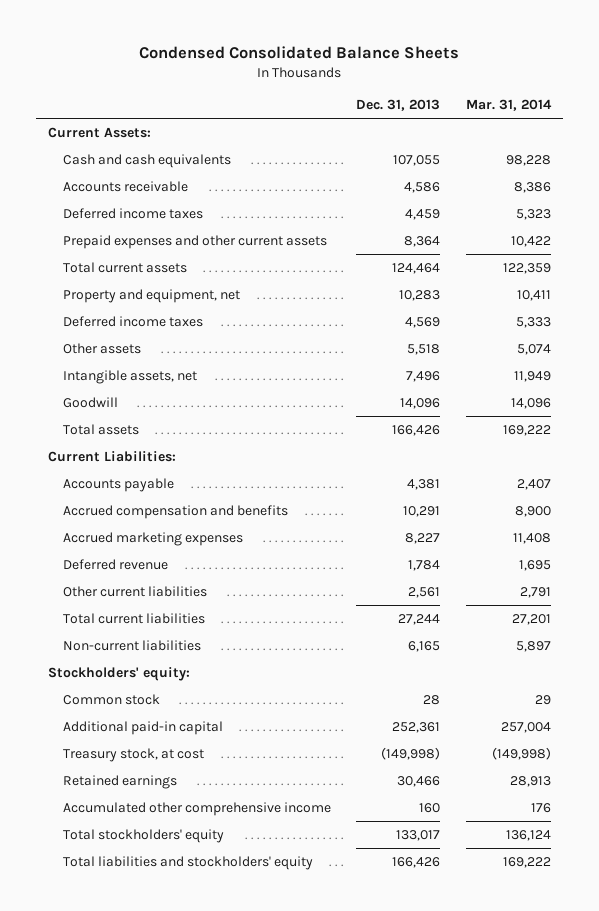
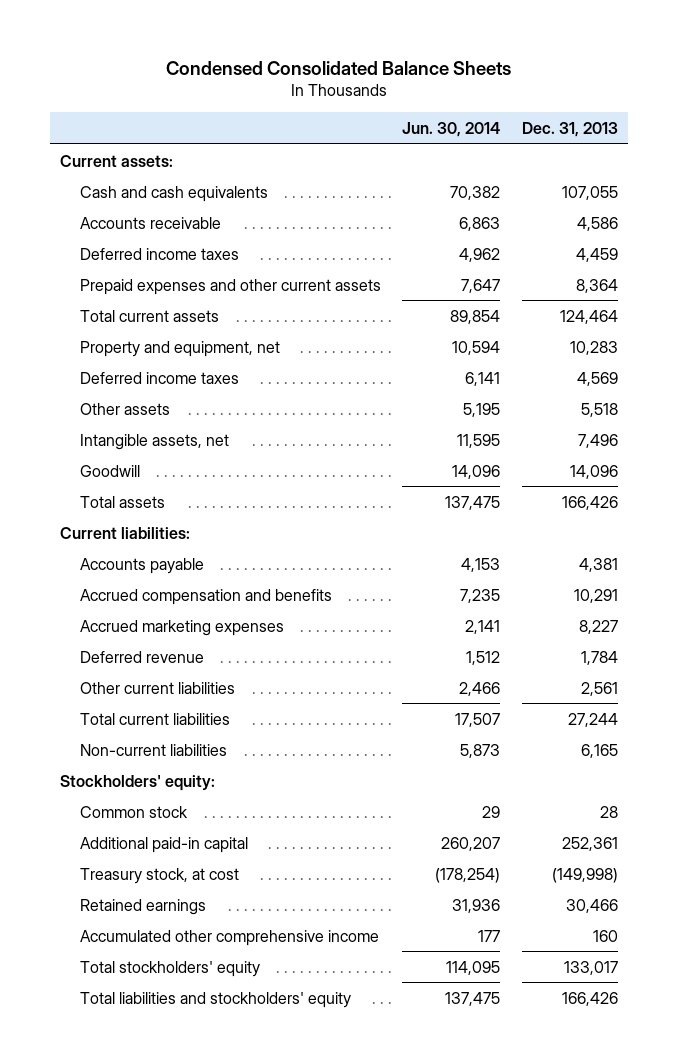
[465,99,552,112] Mar. 31, 2014 -> none
none -> [402,121,501,137] Jun. 30, 2014
[48,126,152,138] Current Assets: -> [60,154,174,167] Current assets:
[48,450,177,462] Current Liabilities: -> [60,526,191,539] Current liabilities:

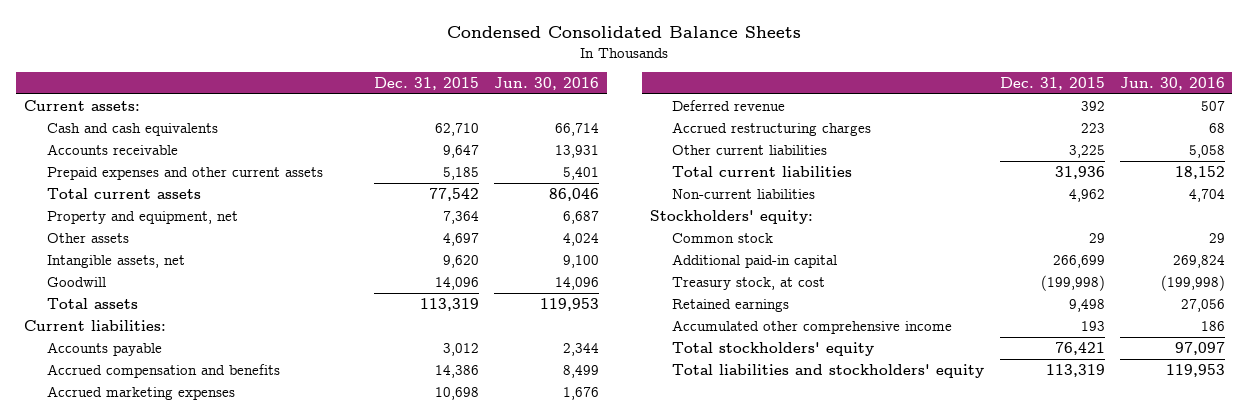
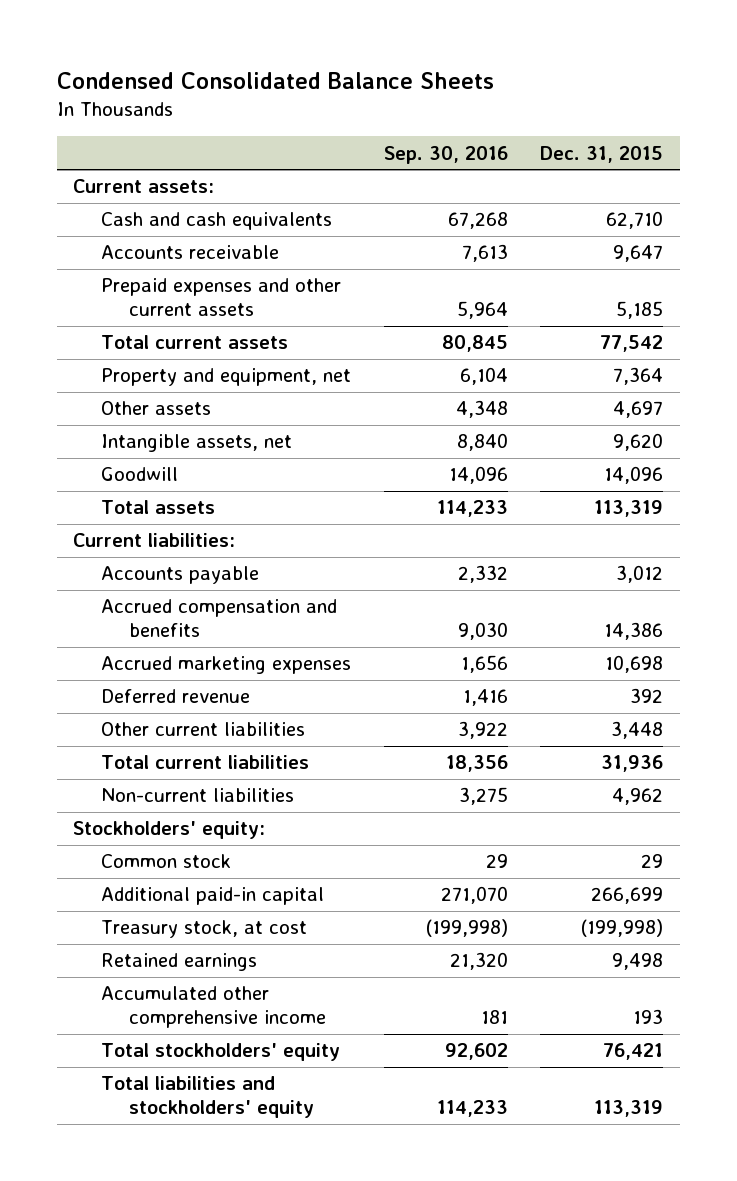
[493,76,599,90] Jun. 30, 2016 -> none
none -> [383,145,508,164] Sep. 30, 2016
[672,121,872,136] Accrued restructuring charges -> none
[1068,144,1105,158] 3,225 -> [611,721,664,740] 3,448

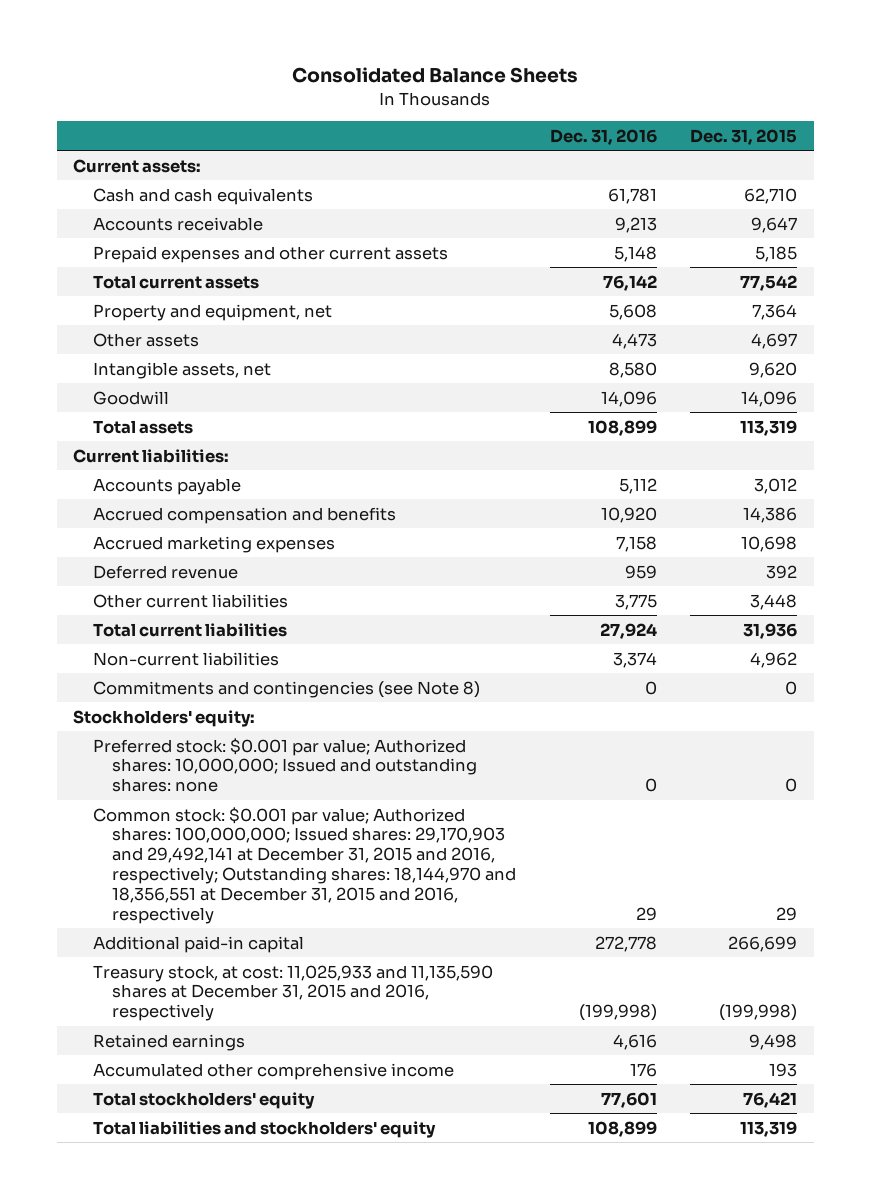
[57,71,495,89] Condensed Consolidated Balance Sheets -> [292,67,579,84] Consolidated Balance Sheets
[383,145,508,164] Sep. 30, 2016 -> none
none -> [549,128,657,145] Dec. 31, 2016
none -> [92,680,480,698] Commitments and contingencies (see Note 8)
none -> [92,737,477,793] Preferred stock: $0.001 par value; Authorized shares: 10,000,000; Issued and outstanding shares: none
[101,854,232,869] Common stock -> [92,806,516,924] Common stock: $0.001 par value; Authorized shares: 100,000,000; Issued shares: 29,170,903 and 29,492,141 at December 31, 2015 and 2016, respectively; Outstanding shares: 18,144,970 and 18,356,551 at December 31, 2015 and 2016, respectively
[101,920,308,939] Treasury stock, at cost -> [92,964,493,1022] Treasury stock, at cost: 11,025,933 and 11,135,590 shares at December 31, 2015 and 2016, respectively

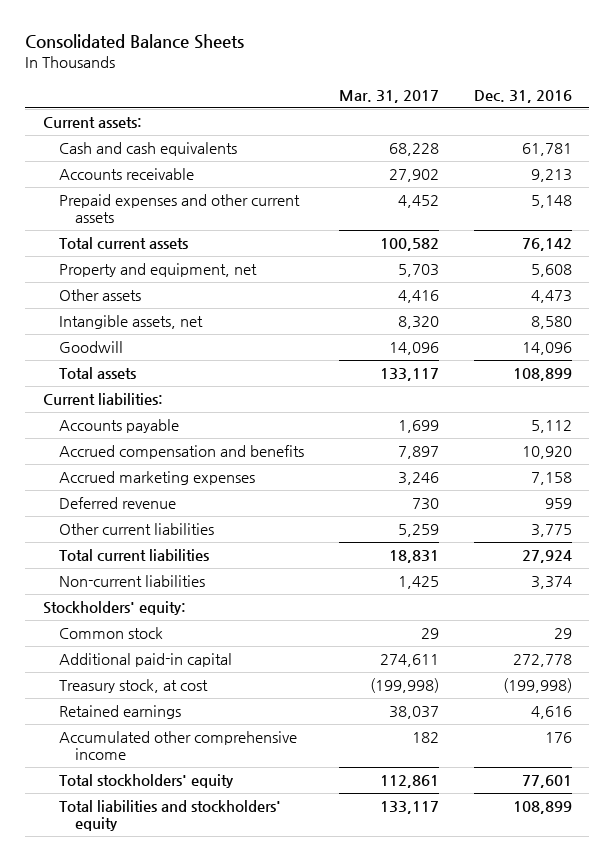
[690,128,798,145] Dec. 31, 2015 -> none
none -> [338,89,439,103] Mar. 31, 2017
[92,680,480,698] Commitments and contingencies (see Note 8) -> none
[92,737,477,793] Preferred stock: $0.001 par value; Authorized shares: 10,000,000; Issued and outstanding shares: none -> none
[92,806,516,924] Common stock: $0.001 par value; Authorized shares: 100,000,000; Issued shares: 29,170,903 and 29,492,141 at December 31, 2015 and 2016, respectively; Outstanding shares: 18,144,970 and 18,356,551 at December 31, 2015 and 2016, respectively -> [58,627,163,640] Common stock
[92,964,493,1022] Treasury stock, at cost: 11,025,933 and 11,135,590 shares at December 31, 2015 and 2016, respectively -> [58,679,208,694] Treasury stock, at cost

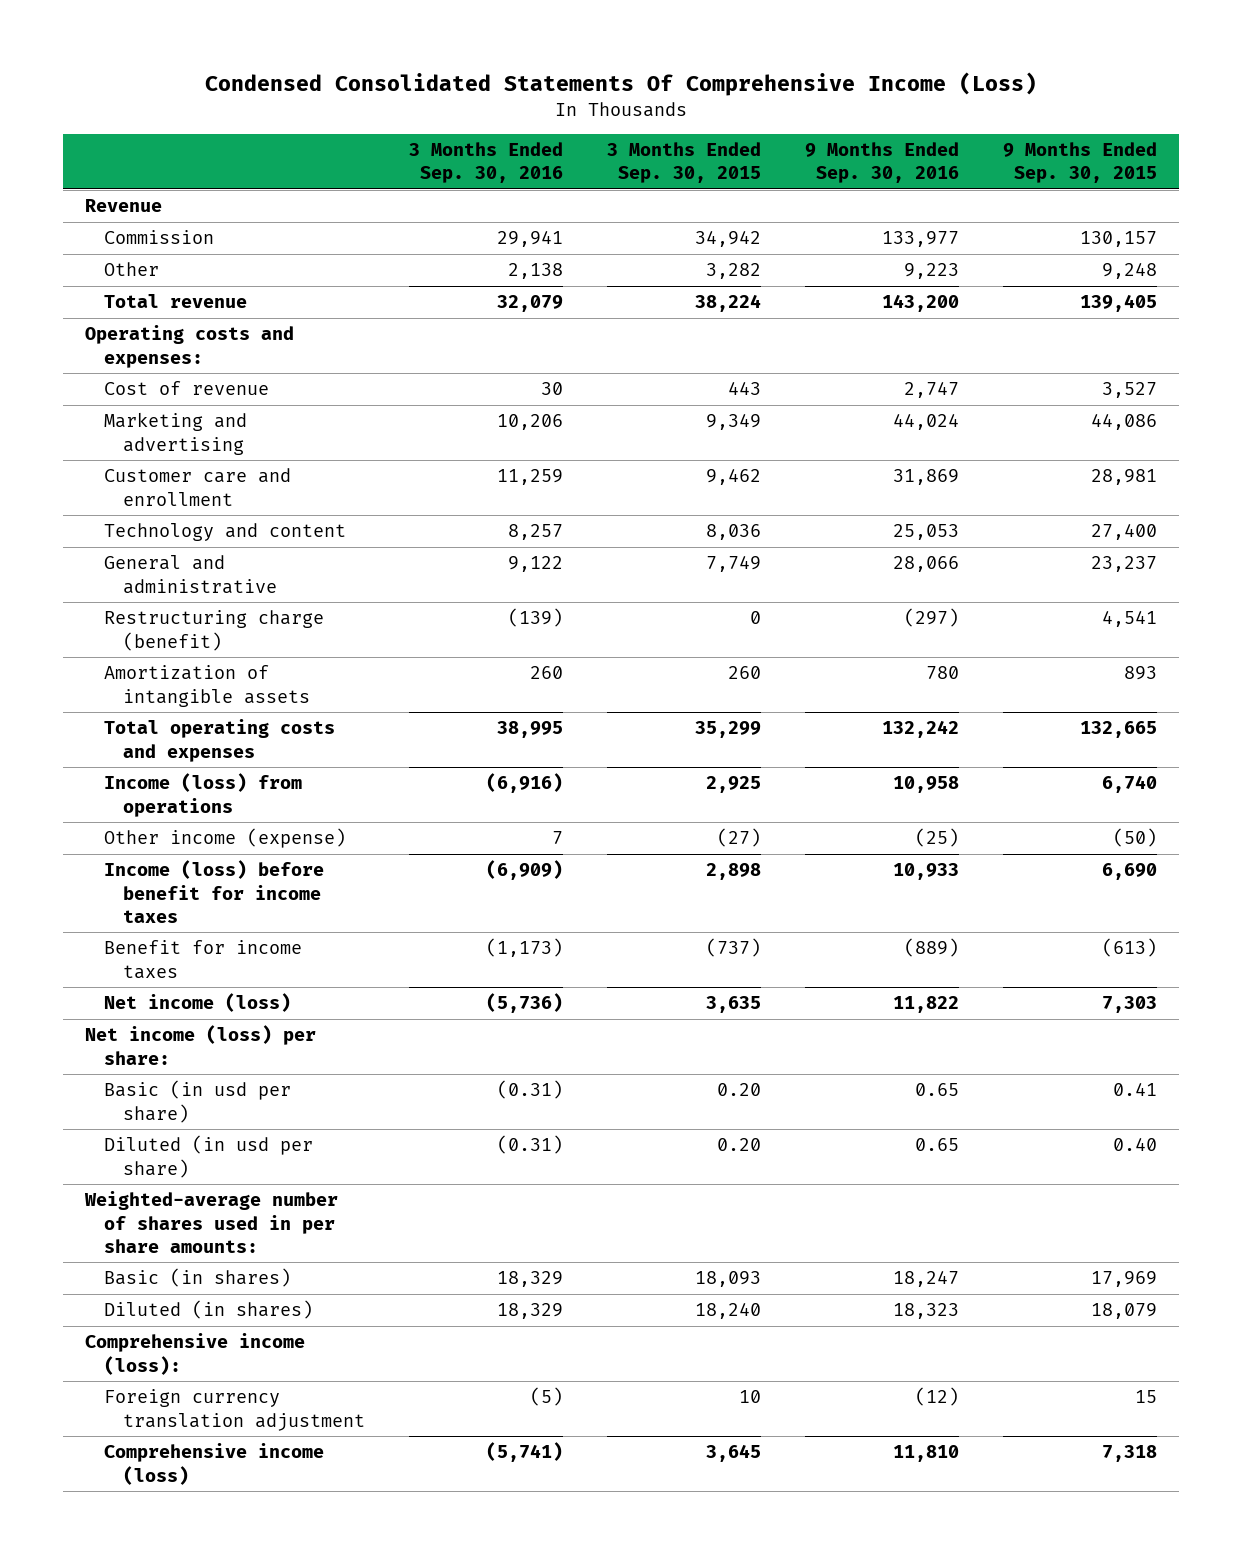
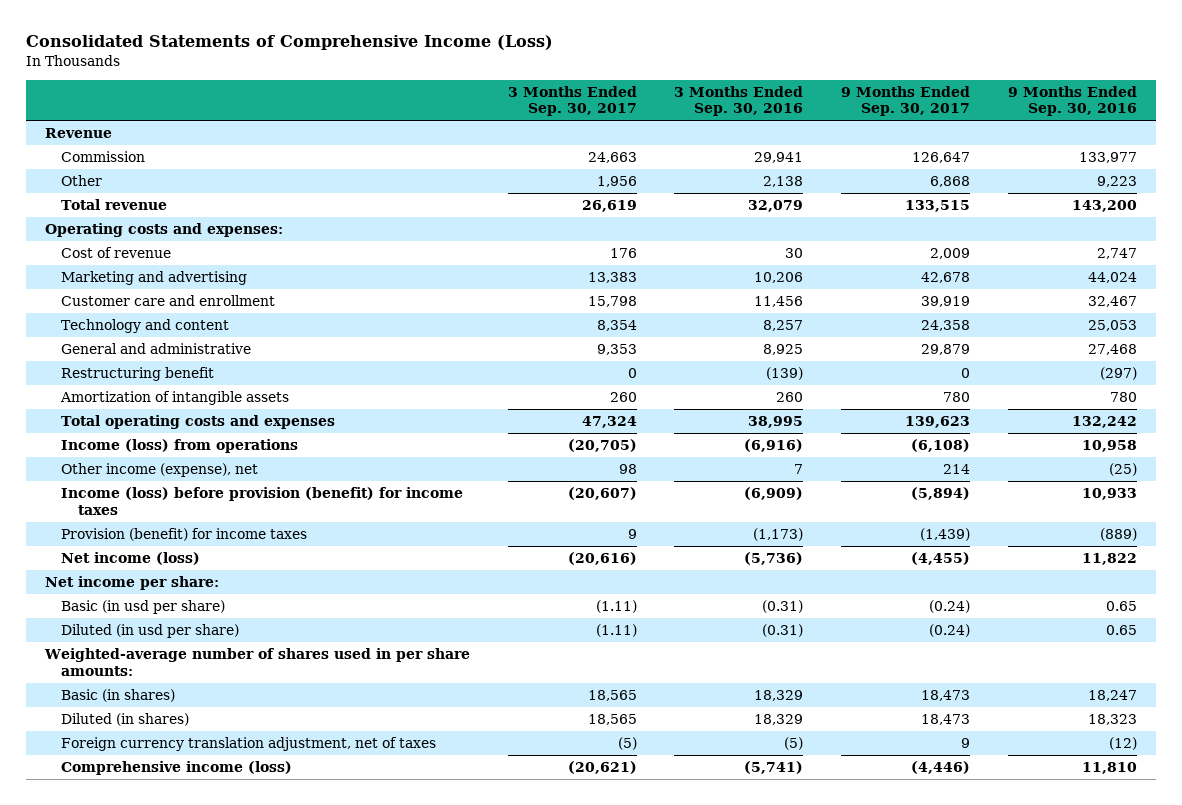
[204,72,1037,97] Condensed Consolidated Statements Of Comprehensive Income (Loss) -> [25,35,553,51] Consolidated Statements of Comprehensive Income (Loss)
[606,141,761,184] 3 Months Ended Sep. 30, 2015 -> none
[1002,141,1157,184] 9 Months Ended Sep. 30, 2015 -> none
none -> [507,85,637,117] 3 Months Ended Sep. 30, 2017
none -> [841,85,971,117] 9 Months Ended Sep. 30, 2017
[496,469,563,486] 11,259 -> [754,296,804,308] 11,456
[892,469,959,486] 31,869 -> [1087,296,1137,308] 32,467
[507,556,563,573] 9,122 -> [763,344,804,356] 8,925
[892,556,959,573] 28,066 -> [1087,344,1137,356] 27,468
[103,610,324,651] Restructuring charge (benefit) -> [61,367,215,382] Restructuring benefit
[103,828,346,849] Other income (expense) -> [61,463,259,478] Other income (expense), net
[103,860,324,923] Income (loss) before benefit for income taxes -> [61,487,464,515] Income (loss) before provision (benefit) for income taxes
[103,940,302,979] Benefit for income taxes -> [61,528,308,542] Provision (benefit) for income taxes
[84,1025,316,1065] Net income (loss) per share: -> [44,576,219,591] Net income per share:
[84,1333,305,1375] Comprehensive income (loss): -> none
[103,1389,366,1431] Foreign currency translation adjustment -> [61,737,437,752] Foreign currency translation adjustment, net of taxes

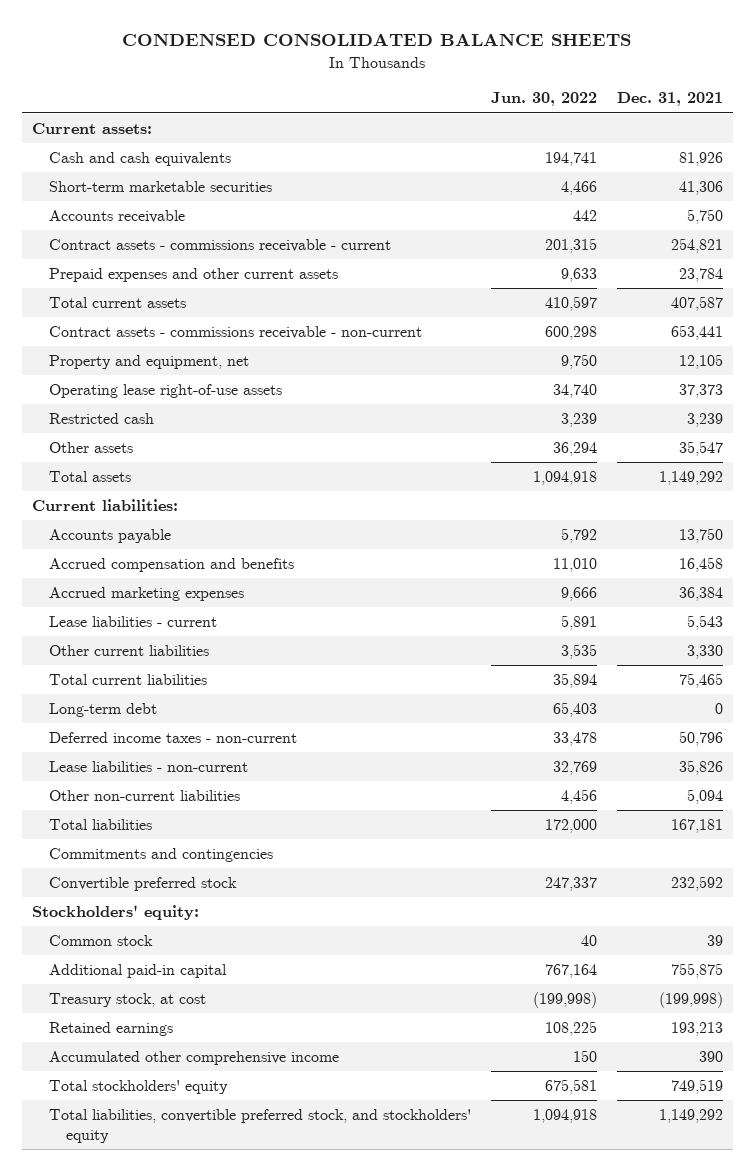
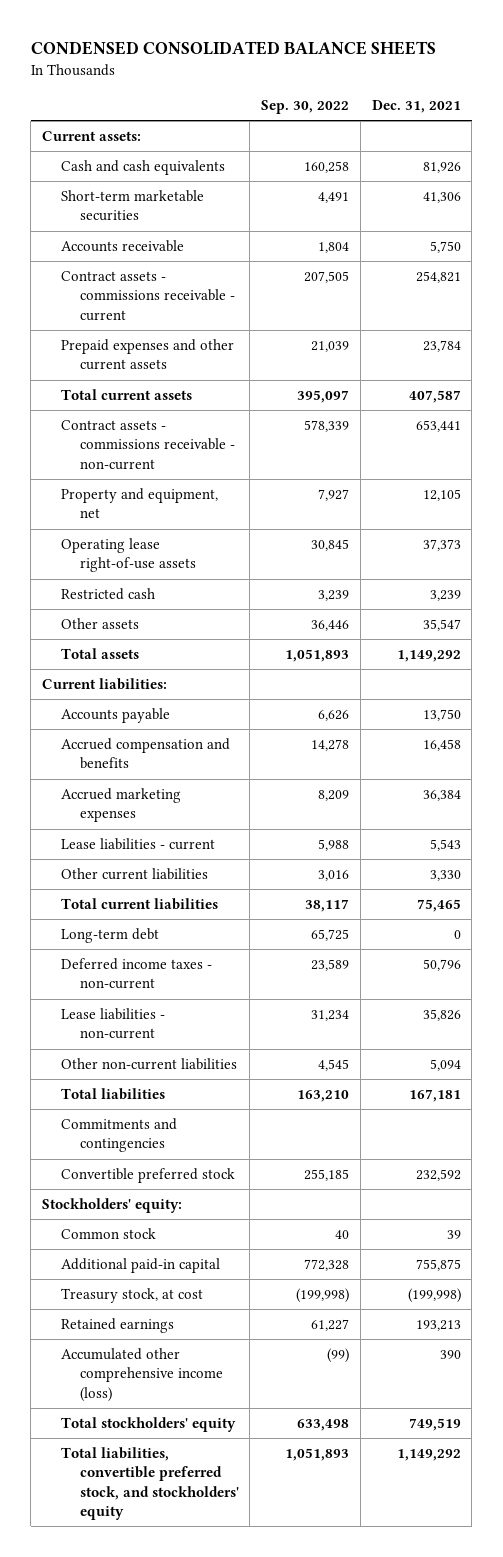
[490,92,597,107] Jun. 30, 2022 -> none
none -> [261,100,350,115] Sep. 30, 2022
[48,1051,339,1066] Accumulated other comprehensive income -> [60,1348,223,1402] Accumulated other comprehensive income (loss)

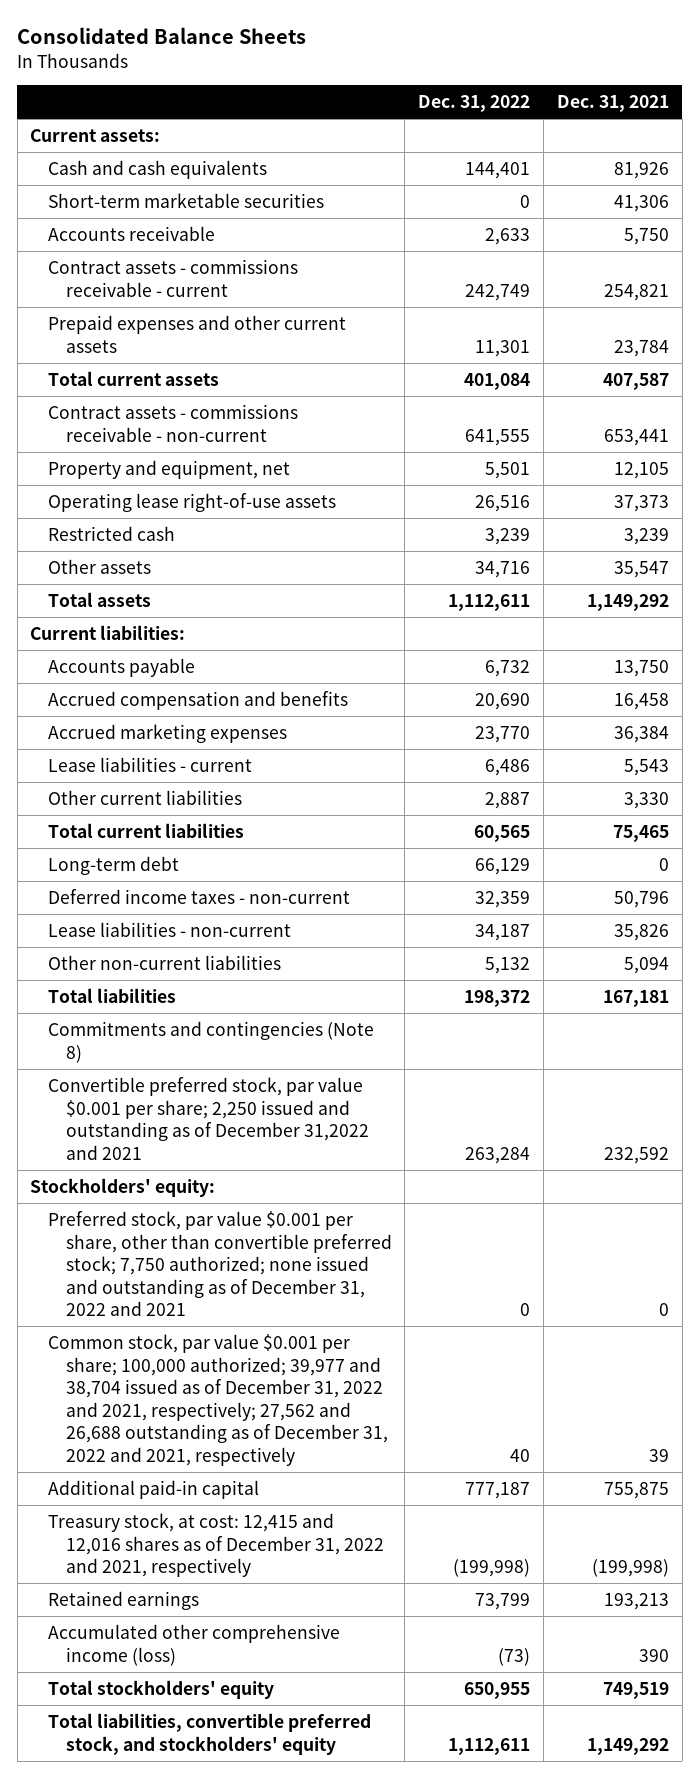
[30,41,436,56] CONDENSED CONSOLIDATED BALANCE SHEETS -> [17,27,307,45] Consolidated Balance Sheets
[261,100,350,115] Sep. 30, 2022 -> none
none -> [418,94,531,112] Dec. 31, 2022
[60,1118,177,1153] Commitments and contingencies -> [48,1020,375,1063] Commitments and contingencies (Note 8)
[60,1168,235,1184] Convertible preferred stock -> [48,1076,369,1160] Convertible preferred stock, par value $0.001 per share; 2,250 issued and outstanding as of December 31,2022 and 2021
none -> [48,1210,392,1317] Preferred stock, par value $0.001 per share, other than convertible preferred stock; 7,750 authorized; none issued and outstanding as of December 31, 2022 and 2021
[60,1228,156,1240] Common stock -> [48,1333,388,1466] Common stock, par value $0.001 per share; 100,000 authorized; 39,977 and 38,704 issued as of December 31, 2022 and 2021, respectively; 27,562 and 26,688 outstanding as of December 31, 2022 and 2021, respectively
[60,1288,203,1304] Treasury stock, at cost -> [48,1512,384,1578] Treasury stock, at cost: 12,415 and 12,016 shares as of December 31, 2022 and 2021, respectively

